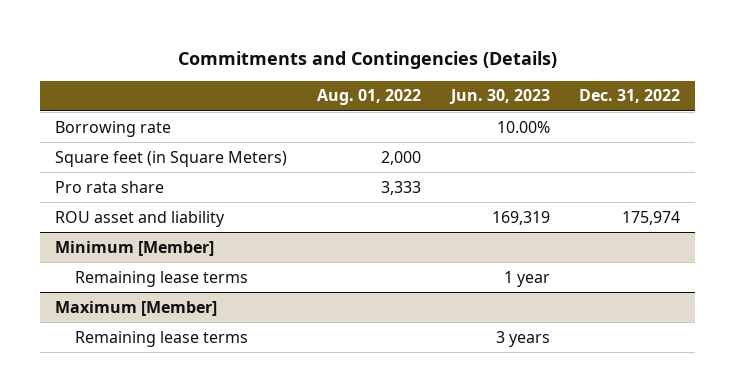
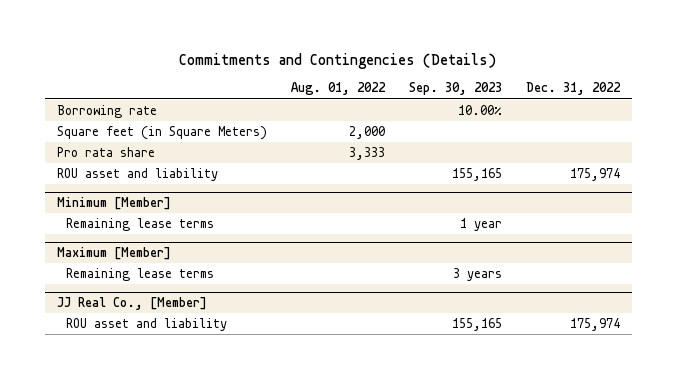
[448,89,550,105] Jun. 30, 2023 -> none
none -> [408,82,502,96] Sep. 30, 2023
none -> [56,297,207,311] JJ Real Co., [Member]
none -> [66,317,228,331] ROU asset and liability

